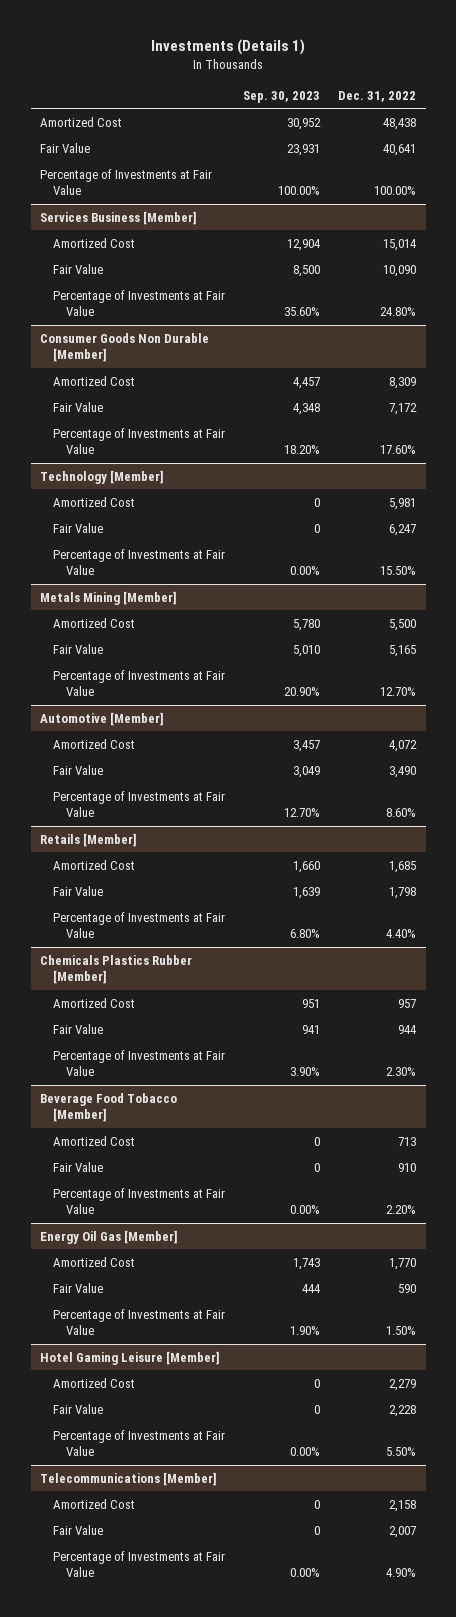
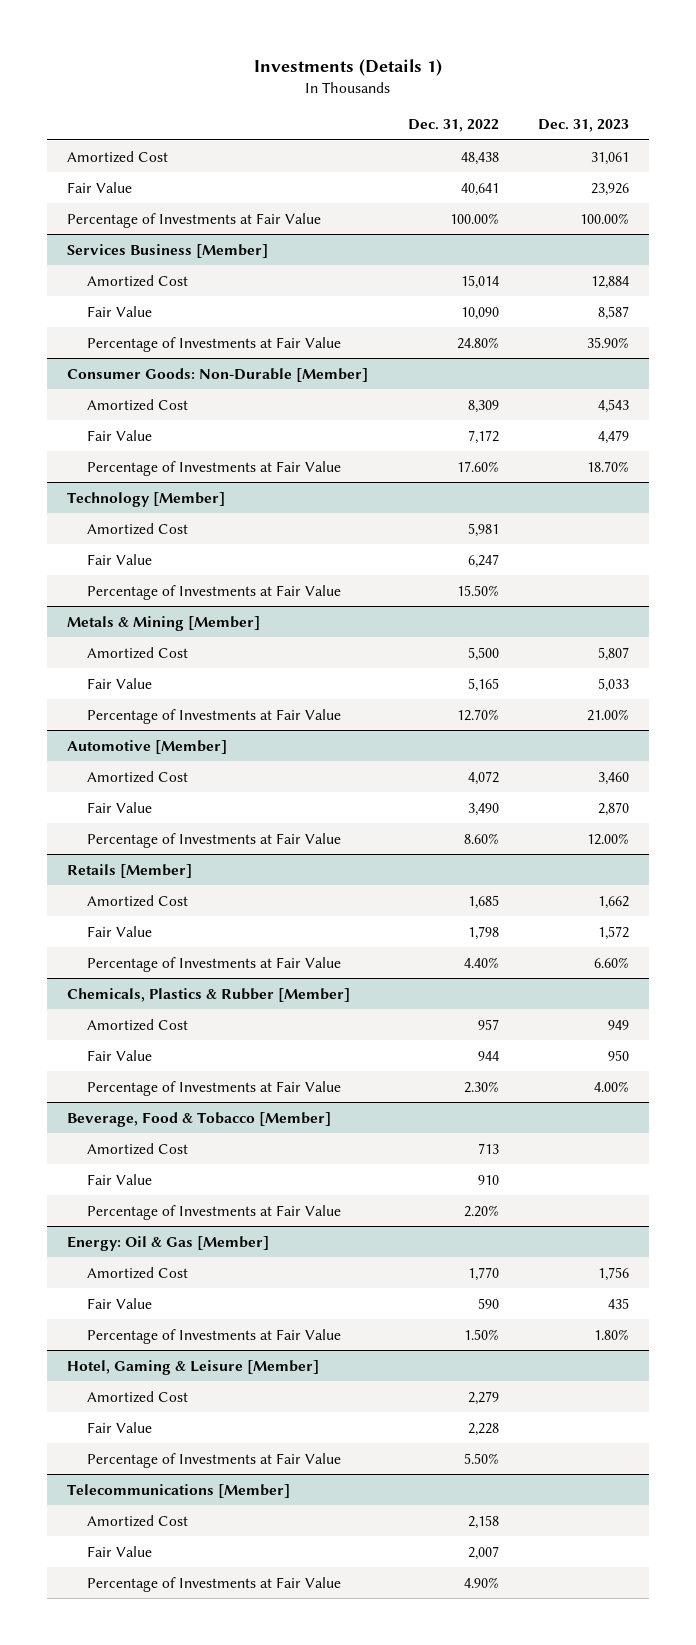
[243,90,321,103] Sep. 30, 2023 -> none
none -> [538,119,630,133] Dec. 31, 2023
[39,332,209,363] Consumer Goods Non Durable [Member] -> [66,367,368,382] Consumer Goods: Non-Durable [Member]
[39,590,177,605] Metals Mining [Member] -> [66,615,260,631] Metals & Mining [Member]
[39,954,192,985] Chemicals Plastics Rubber [Member] -> [66,987,350,1002] Chemicals, Plastics & Rubber [Member]
[39,1092,177,1123] Beverage Food Tobacco [Member] -> [66,1111,331,1127] Beverage, Food & Tobacco [Member]
[39,1229,178,1244] Energy Oil Gas [Member] -> [66,1235,269,1251] Energy: Oil & Gas [Member]
[39,1350,220,1365] Hotel Gaming Leisure [Member] -> [66,1359,319,1375] Hotel, Gaming & Leisure [Member]

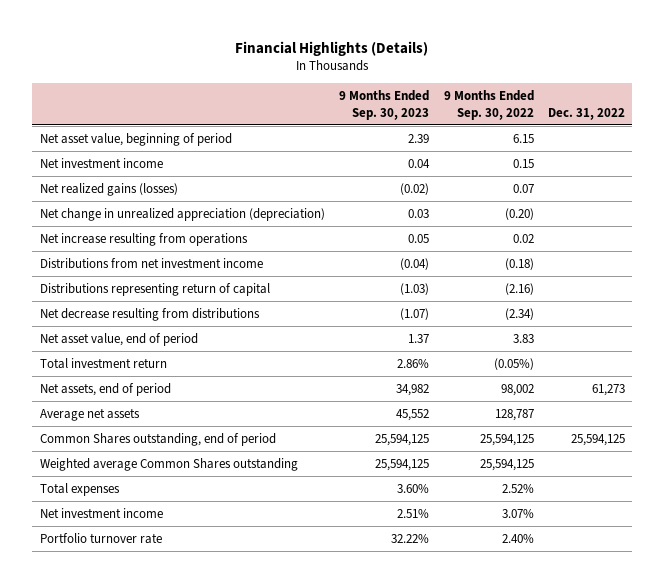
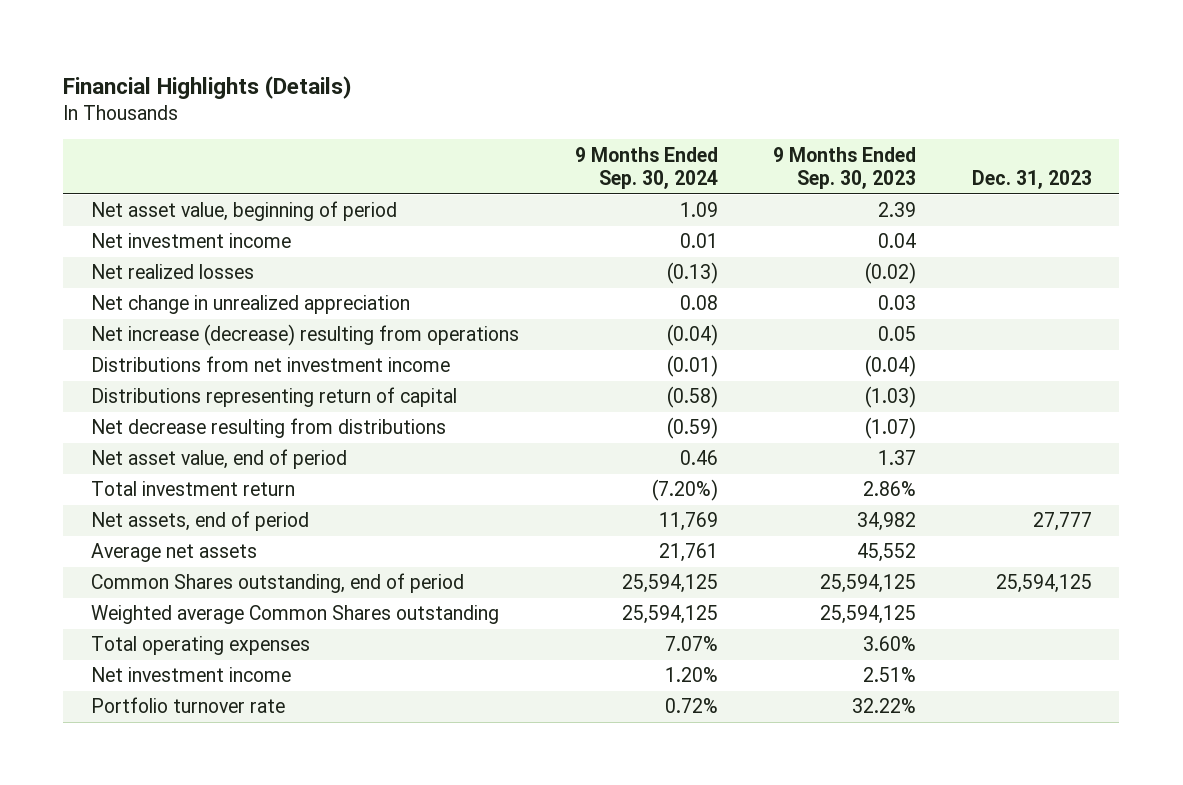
[443,90,534,120] 9 Months Ended Sep. 30, 2022 -> none
[548,107,626,120] Dec. 31, 2022 -> none
none -> [574,146,718,190] 9 Months Ended Sep. 30, 2024
none -> [971,170,1092,190] Dec. 31, 2023
[39,182,178,196] Net realized gains (losses) -> [91,264,255,280] Net realized losses
[39,207,325,221] Net change in unrealized appreciation (depreciation) -> [91,295,411,315] Net change in unrealized appreciation
[39,232,248,246] Net increase resulting from operations -> [91,324,520,347] Net increase (decrease) resulting from operations
[39,482,120,496] Total expenses -> [91,636,311,656] Total operating expenses

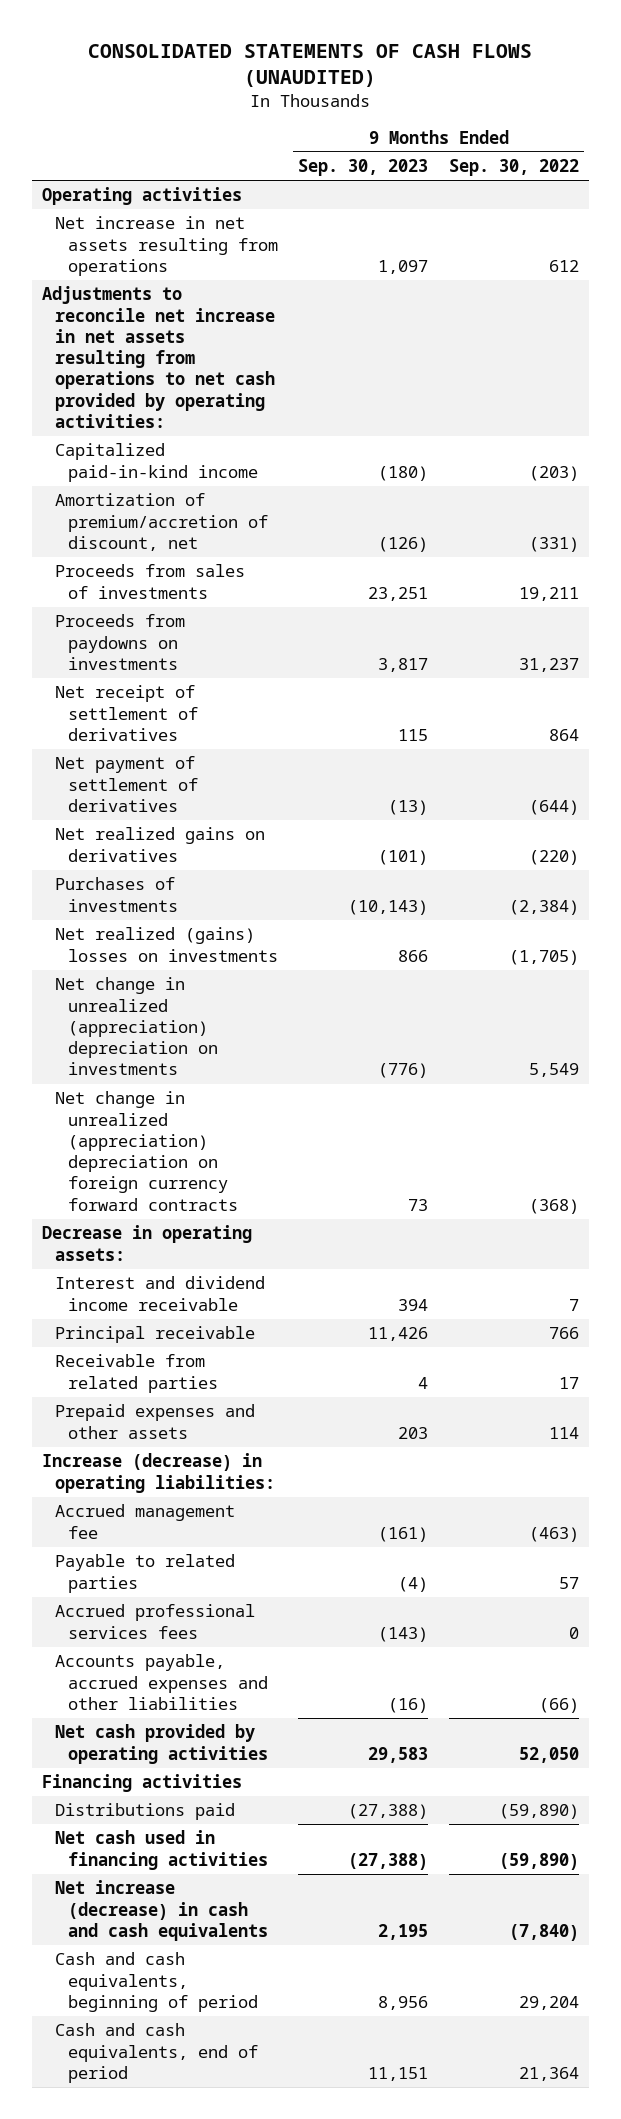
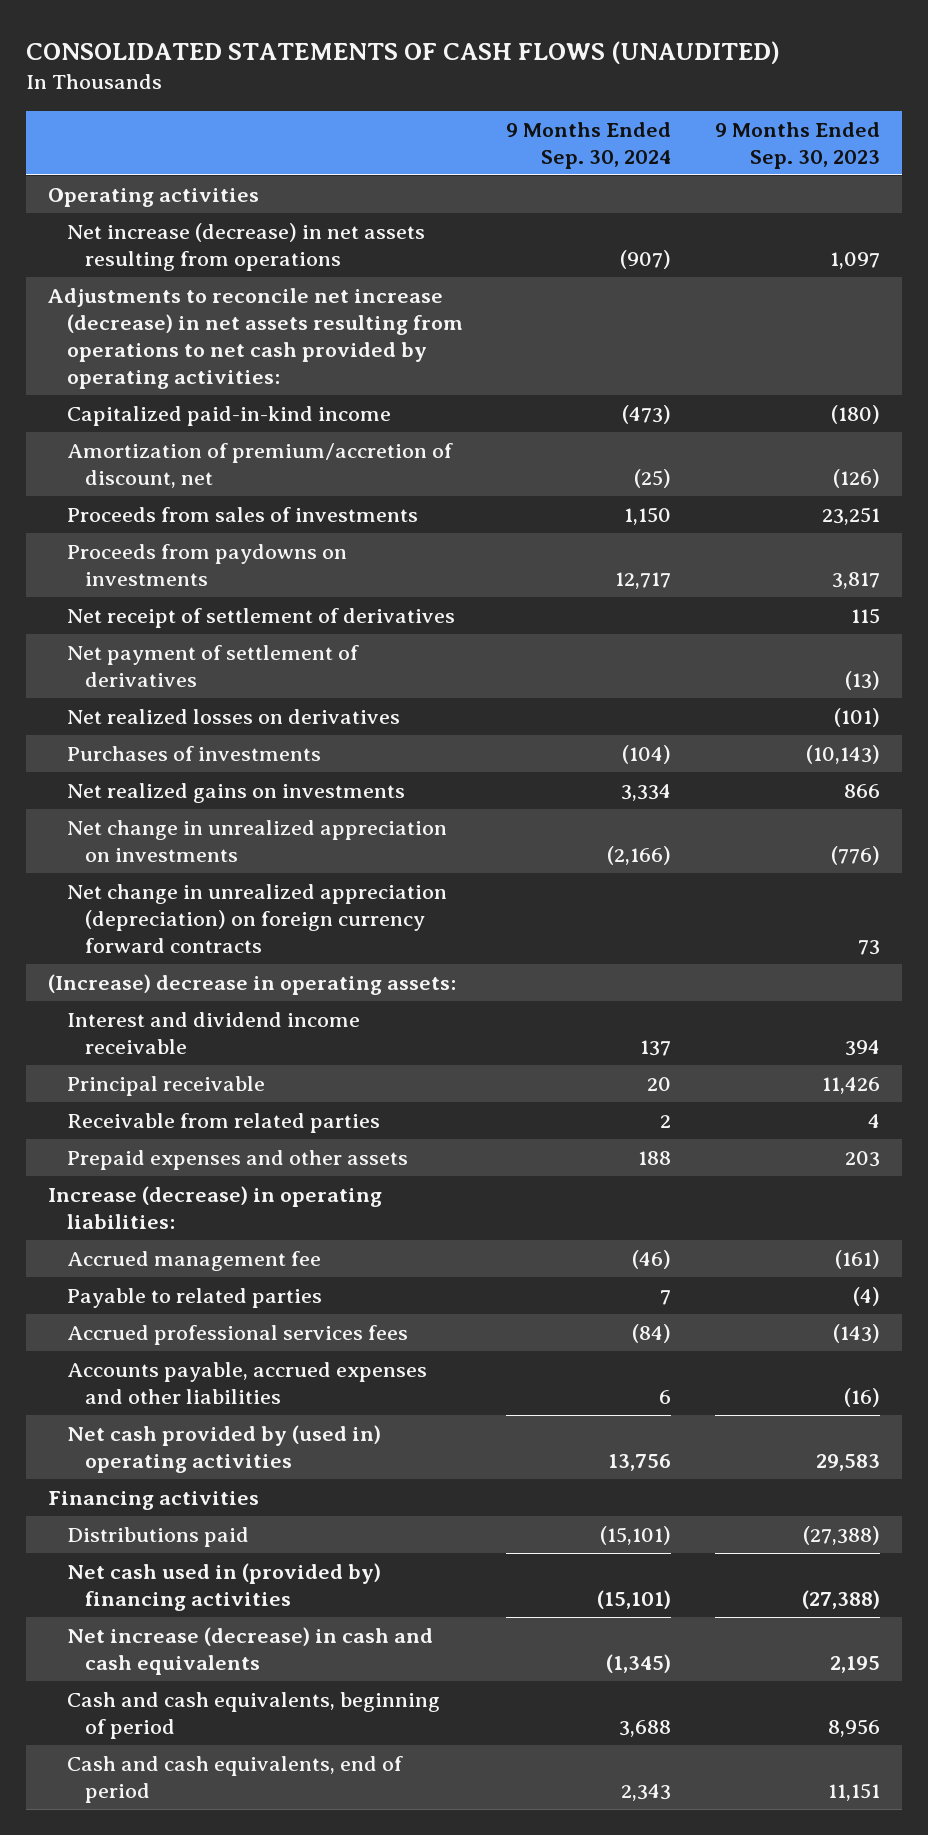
[448,159,579,177] Sep. 30, 2022 -> none
none -> [506,121,672,169] 9 Months Ended Sep. 30, 2024
[55,216,279,276] Net increase in net assets resulting from operations -> [66,222,425,272] Net increase (decrease) in net assets resulting from operations
[42,286,276,428] Adjustments to reconcile net increase in net assets resulting from operations to net cash provided by operating activities: -> [47,287,463,390] Adjustments to reconcile net increase (decrease) in net assets resulting from operations to net cash provided by operating activities:
[55,827,266,862] Net realized gains on derivatives -> [66,708,400,724] Net realized losses on derivatives
[55,927,279,962] Net realized (gains) losses on investments -> [66,782,405,803] Net realized gains on investments
[55,977,219,1076] Net change in unrealized (appreciation) depreciation on investments -> [66,819,447,863] Net change in unrealized appreciation on investments
[55,1091,239,1211] Net change in unrealized (appreciation) depreciation on foreign currency forward contracts -> [66,883,447,954] Net change in unrealized appreciation (depreciation) on foreign currency forward contracts
[42,1225,253,1261] Decrease in operating assets: -> [47,973,456,995] (Increase) decrease in operating assets:
[55,1724,269,1764] Net cash provided by operating activities -> [66,1424,381,1474] Net cash provided by (used in) operating activities
[55,1830,269,1870] Net cash used in financing activities -> [66,1562,381,1612] Net cash used in (provided by) financing activities

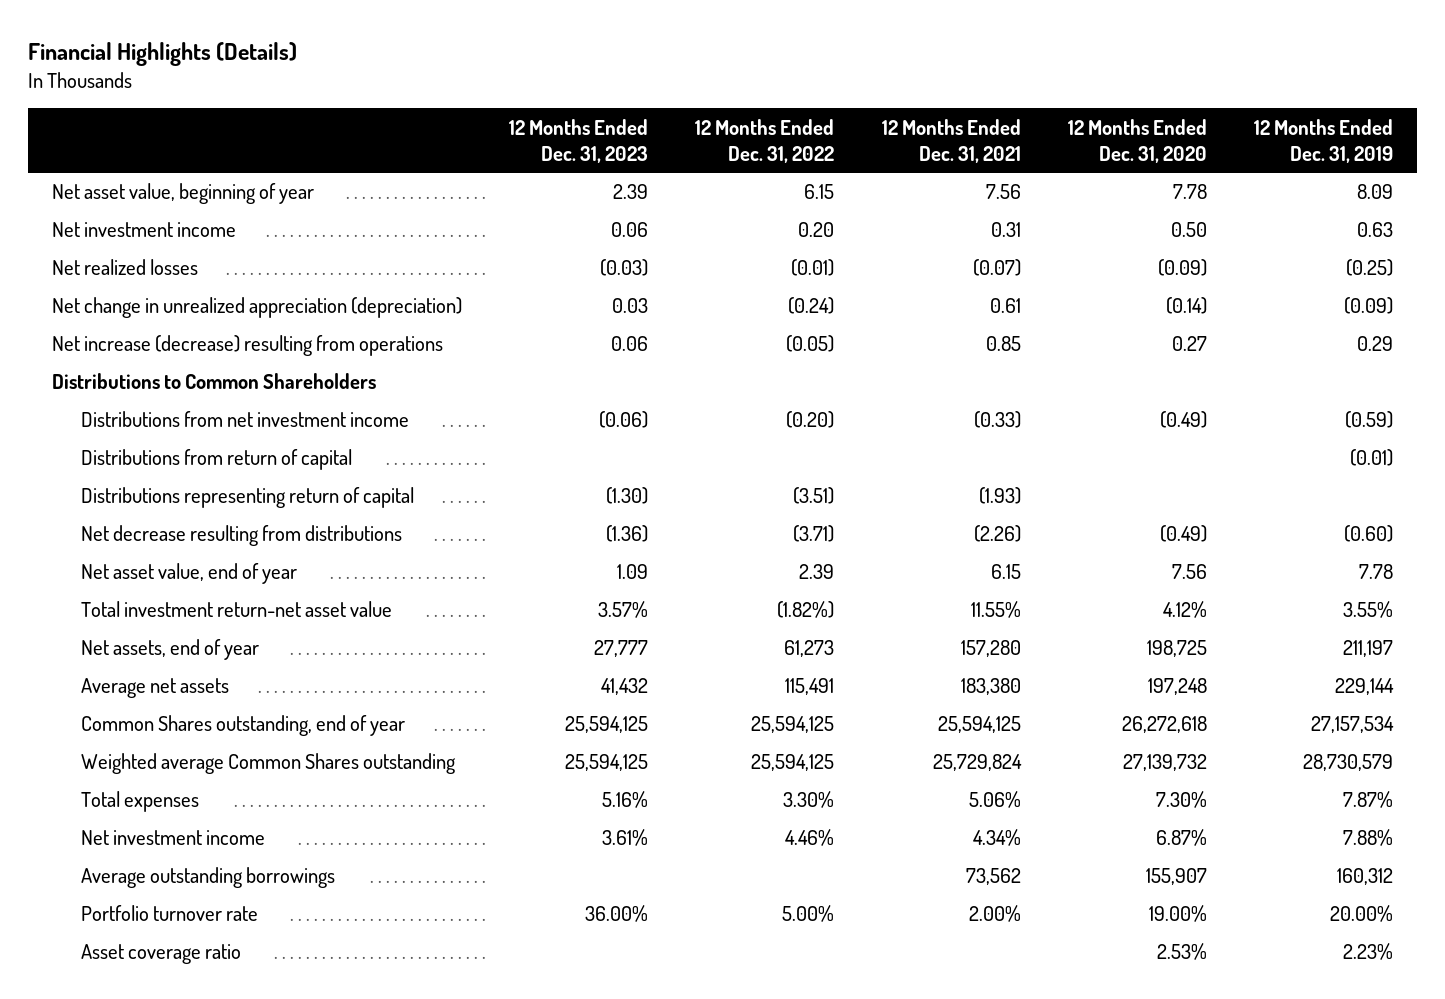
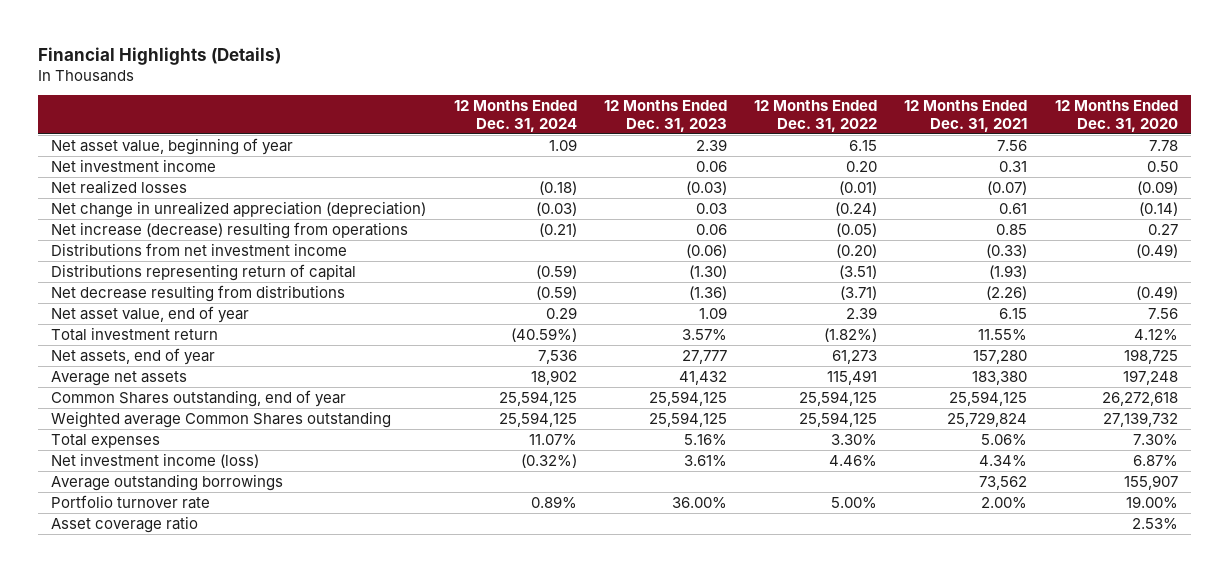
[1253,118,1393,163] 12 Months Ended Dec. 31, 2019 -> none
none -> [453,100,577,132] 12 Months Ended Dec. 31, 2024
[52,373,377,390] Distributions to Common Shareholders -> none
[80,449,352,471] Distributions from return of capital -> none
[80,601,392,618] Total investment return-net asset value -> [51,327,219,342] Total investment return
[80,830,265,846] Net investment income -> [51,453,260,469] Net investment income (loss)

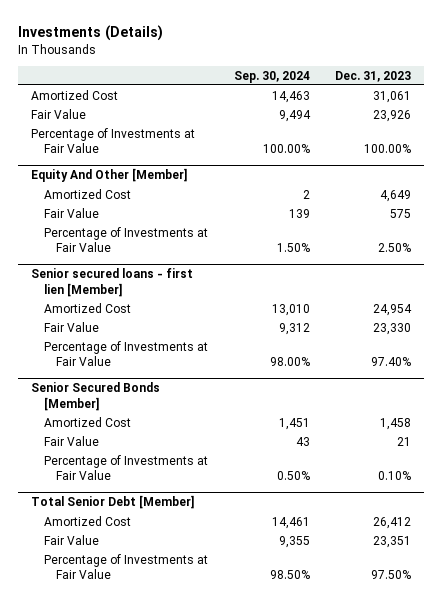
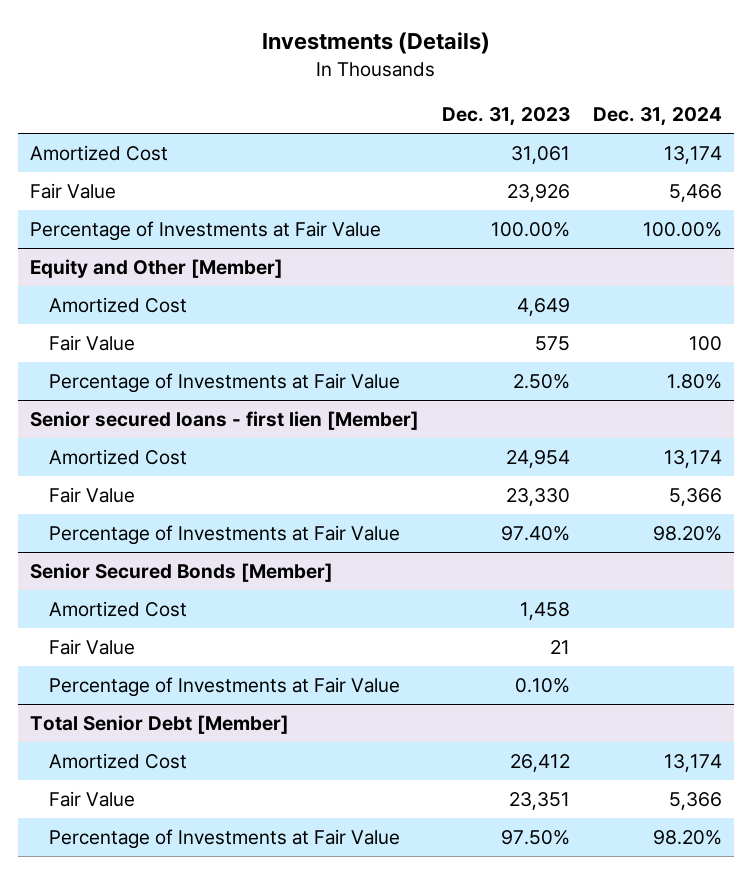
[233,70,310,83] Sep. 30, 2024 -> none
none -> [593,107,723,127] Dec. 31, 2024
[31,168,189,183] Equity And Other [Member] -> [29,258,283,278] Equity and Other [Member]

